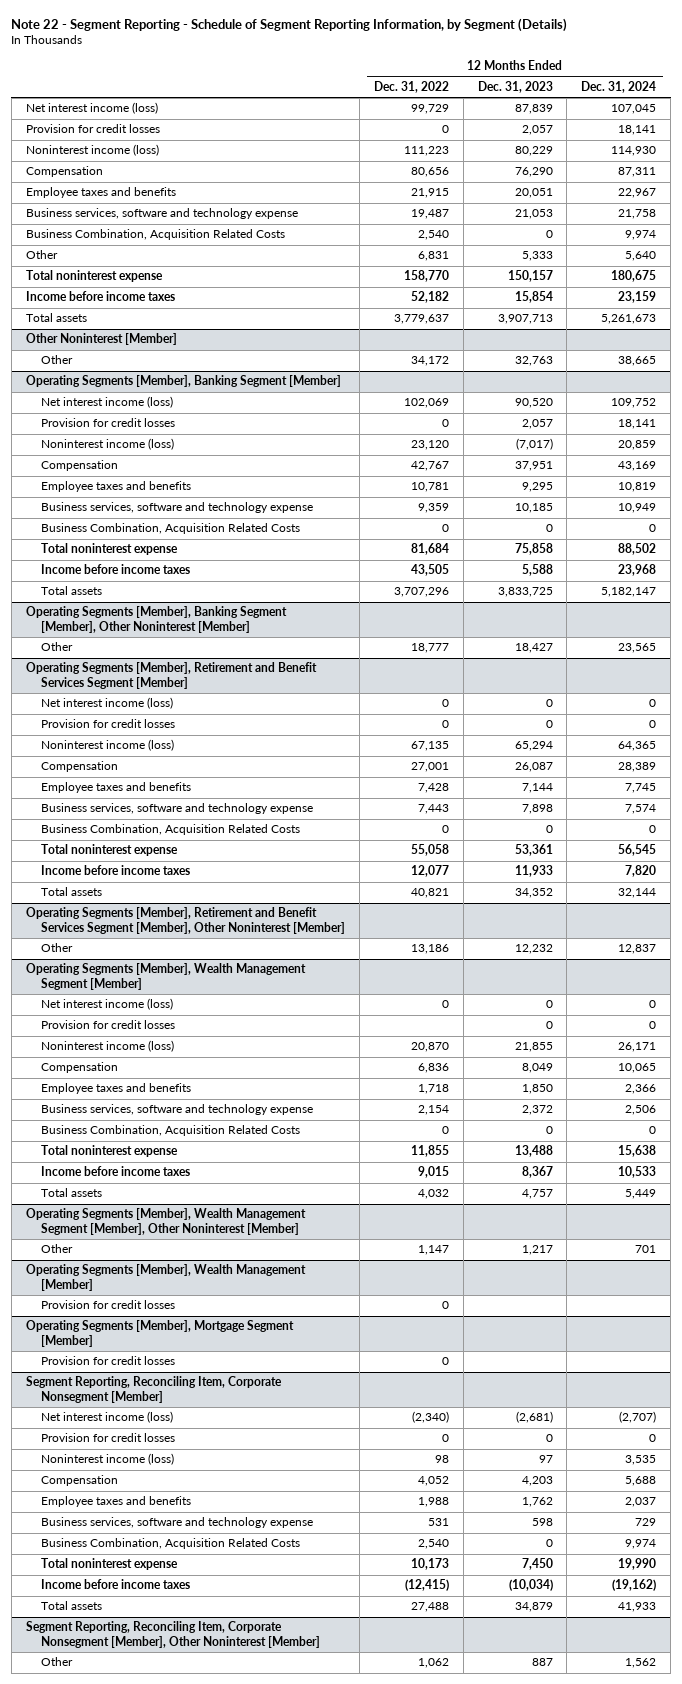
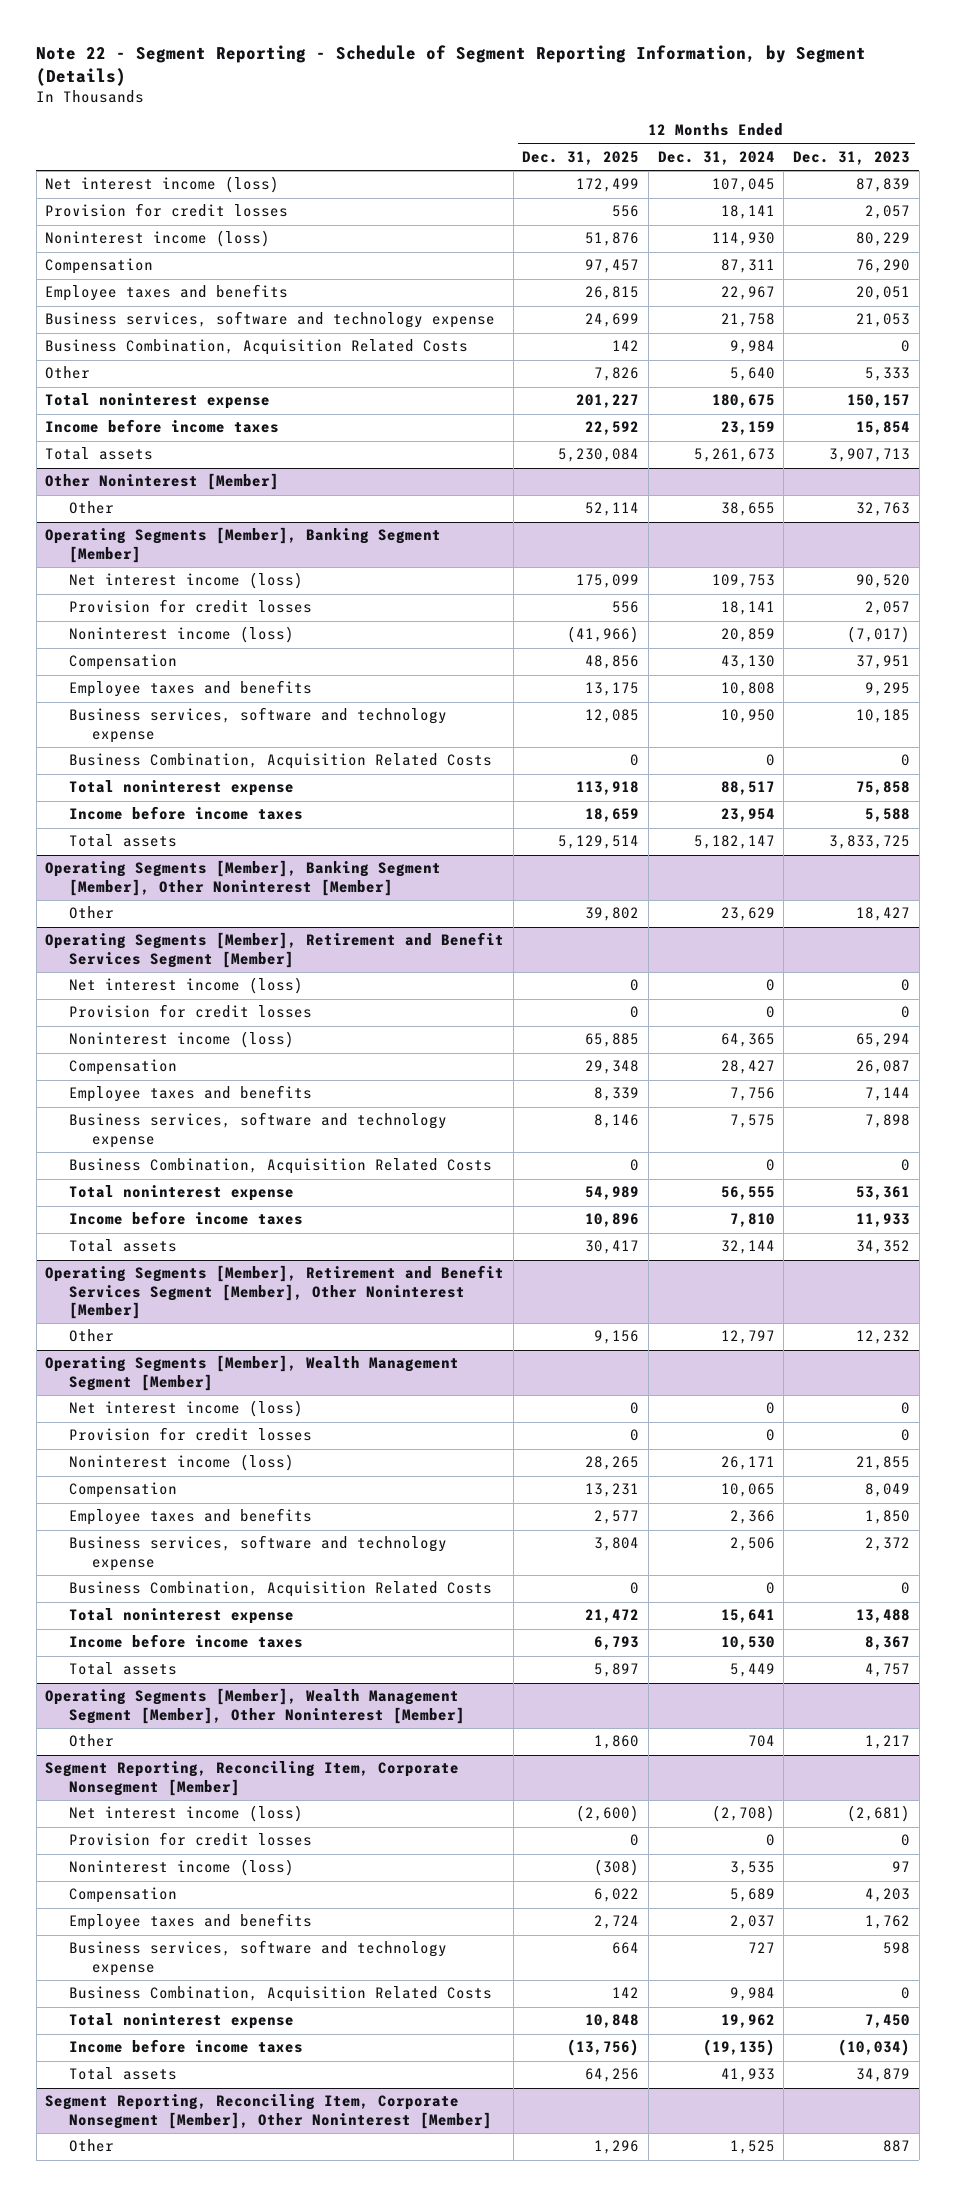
[373,80,449,93] Dec. 31, 2022 -> none
none -> [522,150,640,165] Dec. 31, 2025
[625,230,657,241] 9,974 -> [729,340,775,355] 9,984
[618,356,657,367] 38,665 -> [720,502,775,517] 38,655
[611,398,657,409] 109,752 -> [711,574,775,589] 109,753
[618,461,657,472] 43,169 -> [720,655,775,670] 43,130
[618,482,657,493] 10,819 -> [720,682,775,697] 10,808
[618,503,657,514] 10,949 -> [720,709,775,724] 10,950
[618,543,657,556] 88,502 -> [720,781,775,796] 88,517
[618,564,657,577] 23,968 -> [720,808,775,823] 23,954
[618,643,657,654] 23,565 -> [720,907,775,922] 23,629
[618,762,657,773] 28,389 -> [720,1060,775,1075] 28,427
[625,783,657,794] 7,745 -> [729,1087,775,1102] 7,756
[625,804,657,815] 7,574 -> [729,1114,775,1129] 7,575
[618,844,657,857] 56,545 -> [720,1186,775,1201] 56,555
[625,865,657,878] 7,820 -> [729,1213,775,1228] 7,810
[618,944,657,955] 12,837 -> [720,1330,775,1345] 12,797
[618,1145,657,1158] 15,638 -> [720,1609,775,1624] 15,641
[618,1166,657,1179] 10,533 -> [720,1636,775,1651] 10,530
[25,1264,306,1291] Operating Segments [Member], Wealth Management [Member] -> none
[41,1300,176,1310] Provision for credit losses -> none
[25,1320,294,1347] Operating Segments [Member], Mortgage Segment [Member] -> none
[41,1356,176,1366] Provision for credit losses -> none
[635,1245,657,1254] 701 -> [747,1735,775,1748] 704
[619,1411,657,1424] (2,707) -> [711,1805,775,1823] (2,708)
[625,1476,657,1487] 5,688 -> [729,1888,775,1903] 5,689
[635,1518,657,1527] 729 -> [747,1942,775,1954] 727
[625,1539,657,1550] 9,974 -> [729,1987,775,2002] 9,984
[618,1558,657,1571] 19,990 -> [720,2014,775,2029] 19,962
[612,1579,657,1592] (19,162) -> [702,2039,775,2057] (19,135)
[625,1658,657,1669] 1,562 -> [729,2140,775,2155] 1,525

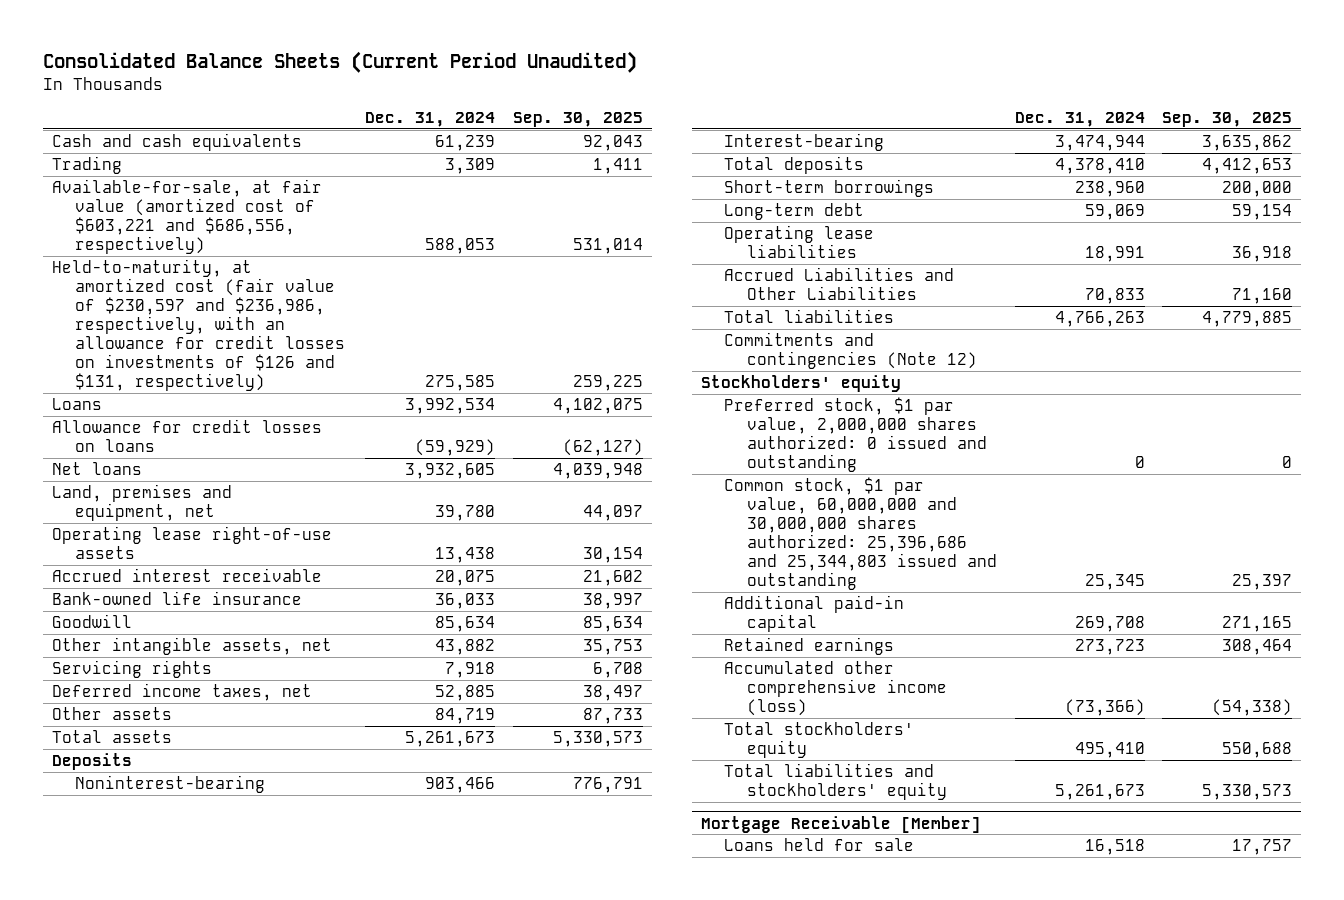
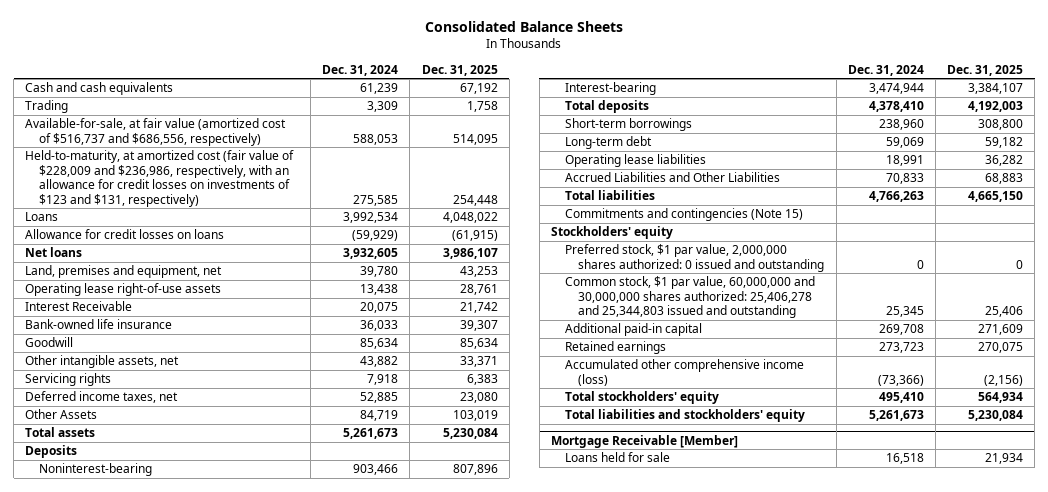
[42,50,637,73] Consolidated Balance Sheets (Current Period Unaudited) -> [425,21,624,33] Consolidated Balance Sheets
[512,112,643,128] Sep. 30, 2025 -> none
none -> [421,64,498,76] Dec. 31, 2025
[51,179,322,255] Available-for-sale, at fair value (amortized cost of $603,221 and $686,556, respectively) -> [25,118,287,146] Available-for-sale, at fair value (amortized cost of $516,737 and $686,556, respectively)
[51,259,345,392] Held-to-maturity, at amortized cost (fair value of $230,597 and $236,986, respectively, with an allowance for credit losses on investments of $126 and $131, respectively) -> [25,150,295,207] Held-to-maturity, at amortized cost (fair value of $228,009 and $236,986, respectively, with an allowance for credit losses on investments of $123 and $131, respectively)
[51,568,322,583] Accrued interest receivable -> [25,301,133,312] Interest Receivable
[51,707,172,721] Other assets -> [25,409,98,420] Other Assets
[724,332,978,370] Commitments and contingencies (Note 12) -> [564,208,803,222] Commitments and contingencies (Note 15)
[724,477,998,591] Common stock, $1 par value, 60,000,000 and 30,000,000 shares authorized: 25,396,686 and 25,344,803 issued and outstanding -> [564,276,815,319] Common stock, $1 par value, 60,000,000 and 30,000,000 shares authorized: 25,406,278 and 25,344,803 issued and outstanding

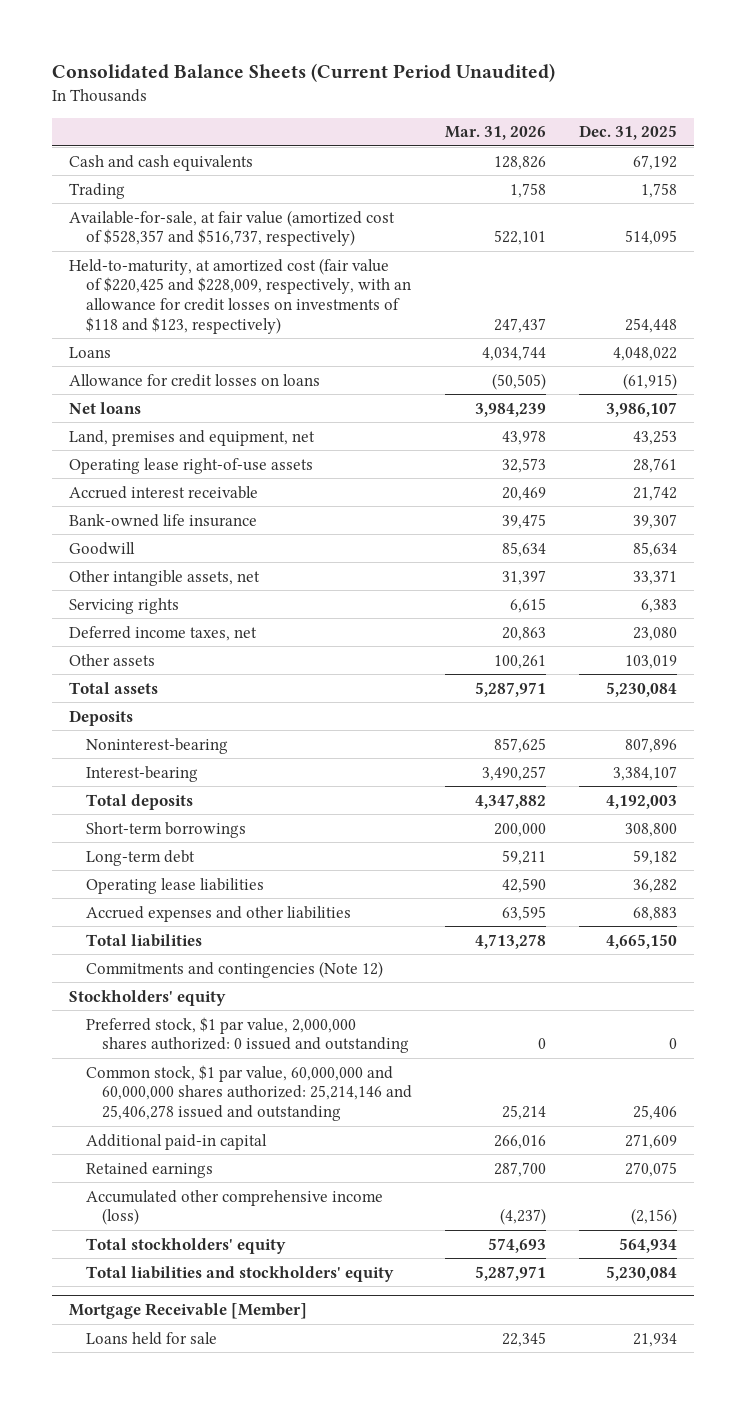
[425,21,624,33] Consolidated Balance Sheets -> [52,63,556,83] Consolidated Balance Sheets (Current Period Unaudited)
[322,64,399,76] Dec. 31, 2024 -> none
none -> [445,126,547,141] Mar. 31, 2026
[25,118,287,146] Available-for-sale, at fair value (amortized cost of $516,737 and $686,556, respectively) -> [68,209,395,247] Available-for-sale, at fair value (amortized cost of $528,357 and $516,737, respectively)
[25,150,295,207] Held-to-maturity, at amortized cost (fair value of $228,009 and $236,986, respectively, with an allowance for credit losses on investments of $123 and $131, respectively) -> [68,257,411,334] Held-to-maturity, at amortized cost (fair value of $220,425 and $228,009, respectively, with an allowance for credit losses on investments of $118 and $123, respectively)
[25,301,133,312] Interest Receivable -> [68,485,258,499] Accrued interest receivable
[25,409,98,420] Other Assets -> [68,653,155,666] Other assets
[564,172,780,183] Accrued Liabilities and Other Liabilities -> [85,905,351,922] Accrued expenses and other liabilities
[564,208,803,222] Commitments and contingencies (Note 15) -> [85,960,383,978] Commitments and contingencies (Note 12)
[564,276,815,319] Common stock, $1 par value, 60,000,000 and 30,000,000 shares authorized: 25,406,278 and 25,344,803 issued and outstanding -> [85,1064,413,1121] Common stock, $1 par value, 60,000,000 and 60,000,000 shares authorized: 25,214,146 and 25,406,278 issued and outstanding

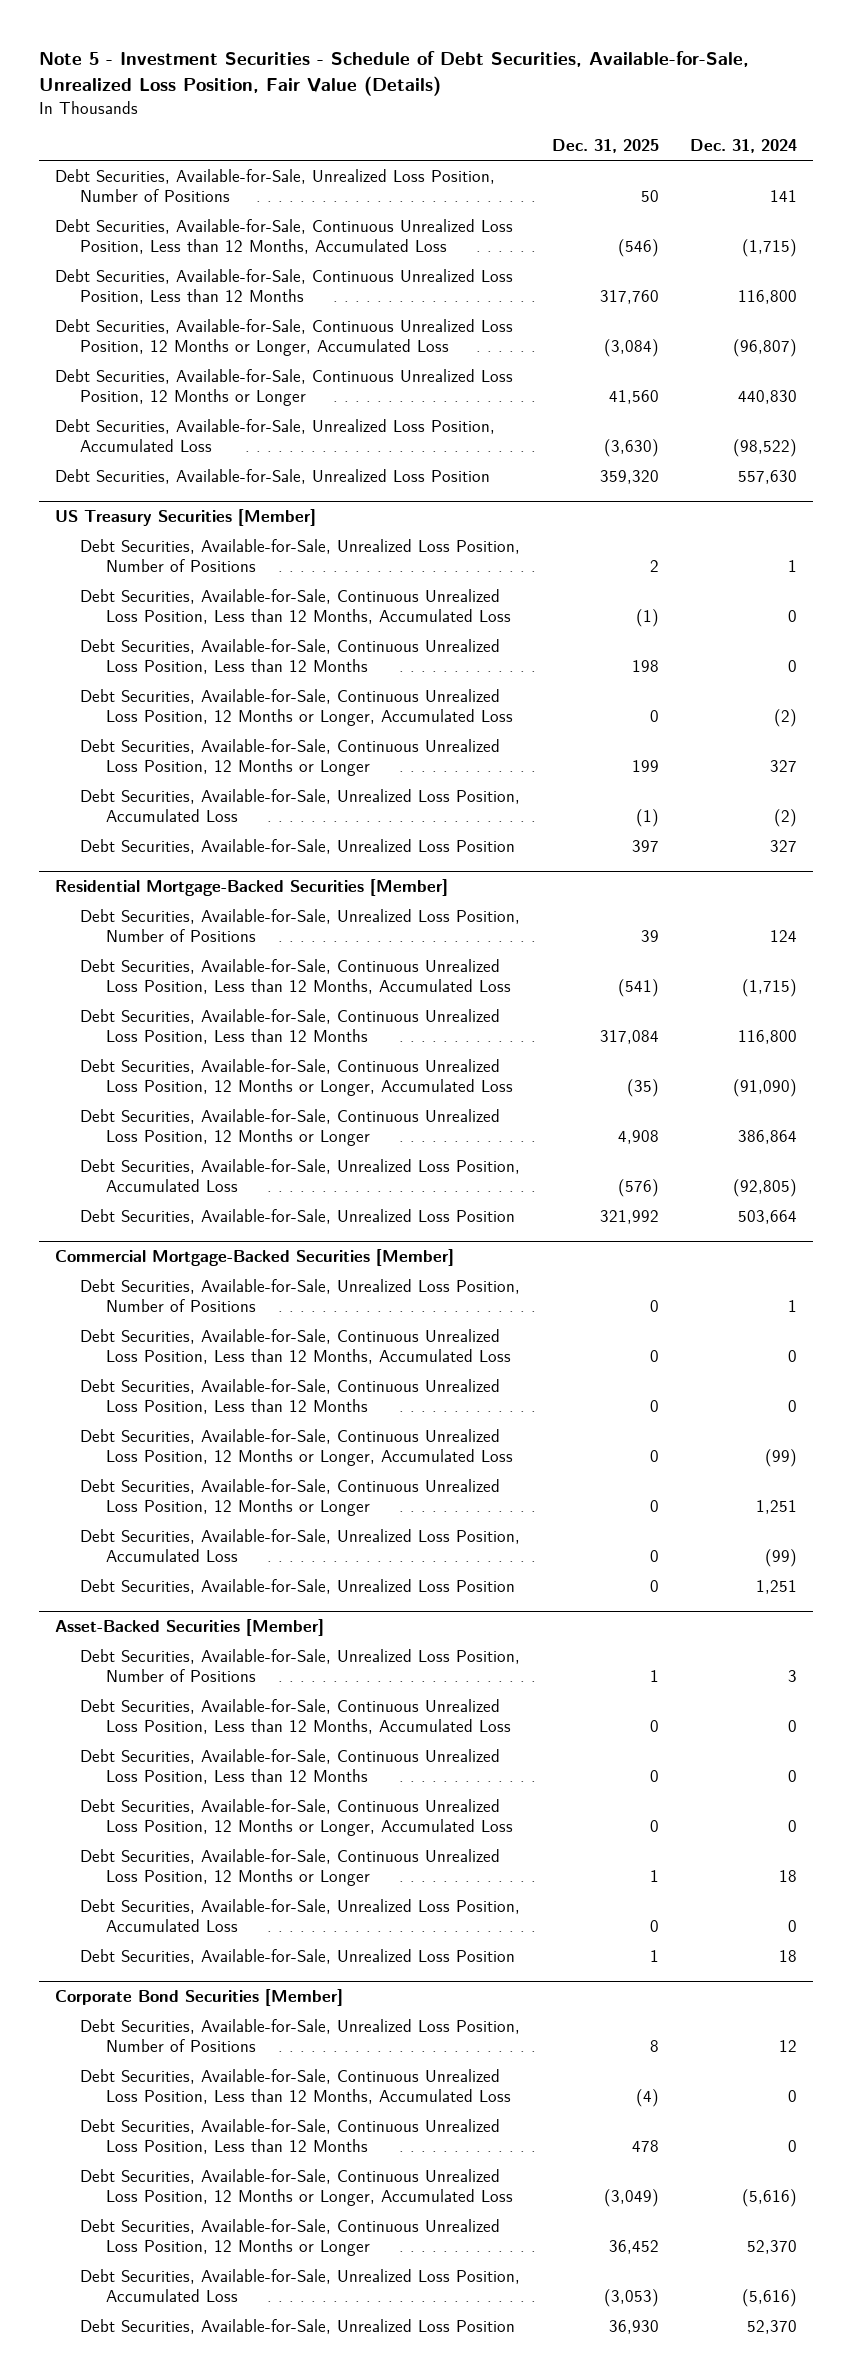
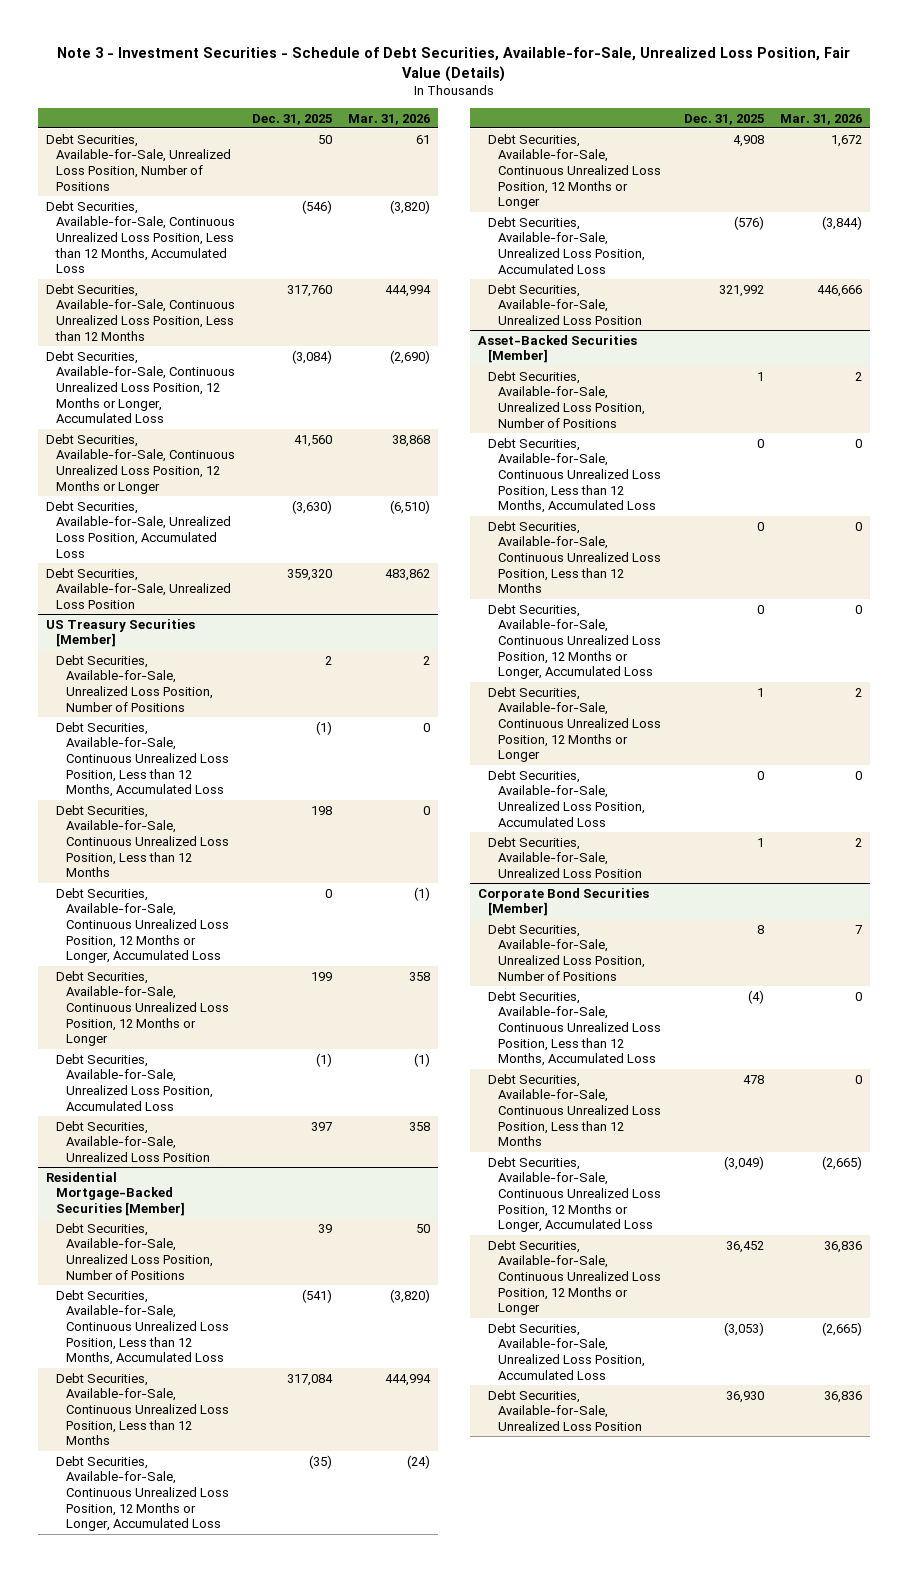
[39,51,750,97] Note 5 - Investment Securities - Schedule of Debt Securities, Available-for-Sale, Unrealized Loss Position, Fair Value (Details) -> [57,46,851,82] Note 3 - Investment Securities - Schedule of Debt Securities, Available-for-Sale, Unrealized Loss Position, Fair Value (Details)
[690,139,798,154] Dec. 31, 2024 -> none
none -> [347,113,430,125] Mar. 31, 2026
[54,1249,454,1267] Commercial Mortgage-Backed Securities [Member] -> none
[80,1278,521,1313] Debt Securities, Available-for-Sale, Unrealized Loss Position, Number of Positions -> none
[80,1328,511,1365] Debt Securities, Available-for-Sale, Continuous Unrealized Loss Position, Less than 12 Months, Accumulated Loss -> none
[80,1378,501,1415] Debt Securities, Available-for-Sale, Continuous Unrealized Loss Position, Less than 12 Months -> none
[80,1428,513,1467] Debt Securities, Available-for-Sale, Continuous Unrealized Loss Position, 12 Months or Longer, Accumulated Loss -> none
[80,1478,501,1517] Debt Securities, Available-for-Sale, Continuous Unrealized Loss Position, 12 Months or Longer -> none
[80,1528,521,1563] Debt Securities, Available-for-Sale, Unrealized Loss Position, Accumulated Loss -> none
[80,1578,516,1594] Debt Securities, Available-for-Sale, Unrealized Loss Position -> none

